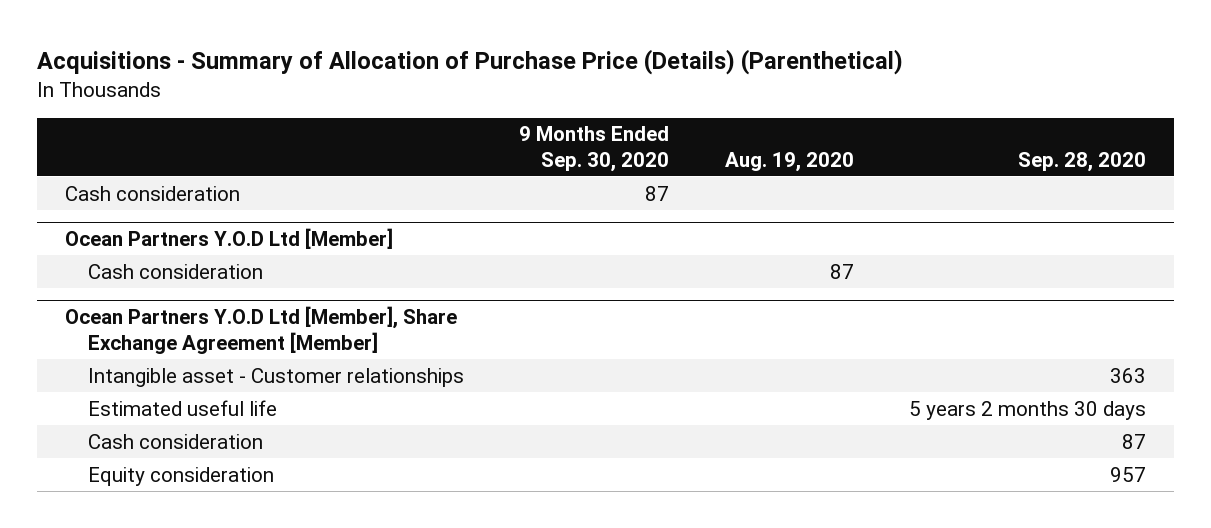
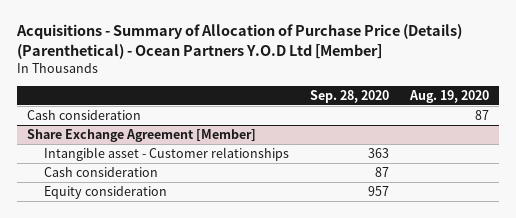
[37,49,904,76] Acquisitions - Summary of Allocation of Purchase Price (Details) (Parenthetical) -> [15,24,462,60] Acquisitions - Summary of Allocation of Purchase Price (Details) (Parenthetical) - Ocean Partners Y.O.D Ltd [Member]
[519,126,670,172] 9 Months Ended Sep. 30, 2020 -> none
[65,185,241,201] Cash consideration -> none
[65,228,394,250] Ocean Partners Y.O.D Ltd [Member] -> none
[65,306,458,354] Ocean Partners Y.O.D Ltd [Member], Share Exchange Agreement [Member] -> none
none -> [27,129,257,143] Share Exchange Agreement [Member]
[87,399,277,416] Estimated useful life -> none

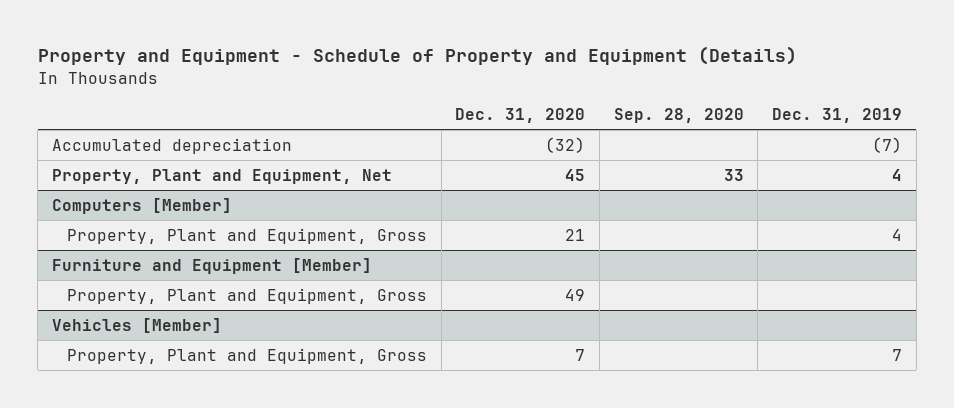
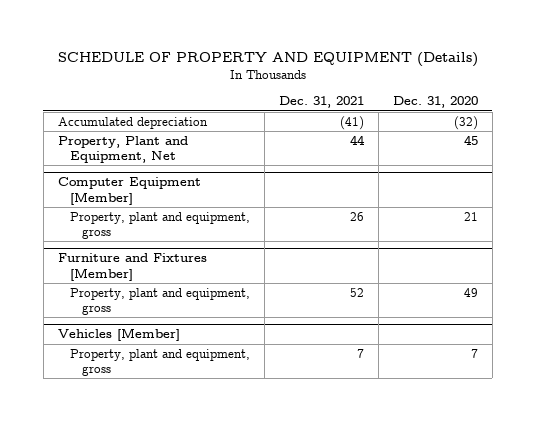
[37,46,797,66] Property and Equipment - Schedule of Property and Equipment (Details) -> [57,52,478,68] SCHEDULE OF PROPERTY AND EQUIPMENT (Details)
[613,108,744,124] Sep. 28, 2020 -> none
[772,108,903,124] Dec. 31, 2019 -> none
none -> [278,96,364,109] Dec. 31, 2021
[52,197,233,214] Computers [Member] -> [57,177,201,205] Computer Equipment [Member]
[67,227,428,244] Property, Plant and Equipment, Gross -> [69,211,250,240] Property, plant and equipment, gross
[52,257,373,274] Furniture and Equipment [Member] -> [57,253,207,281] Furniture and Fixtures [Member]
[67,287,428,304] Property, Plant and Equipment, Gross -> [69,287,250,316] Property, plant and equipment, gross
[67,347,428,364] Property, Plant and Equipment, Gross -> [69,348,250,377] Property, plant and equipment, gross

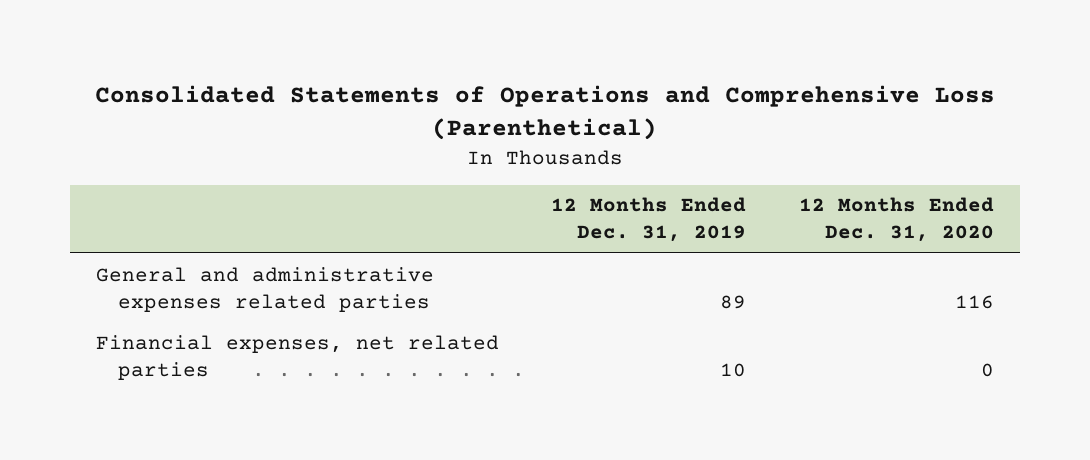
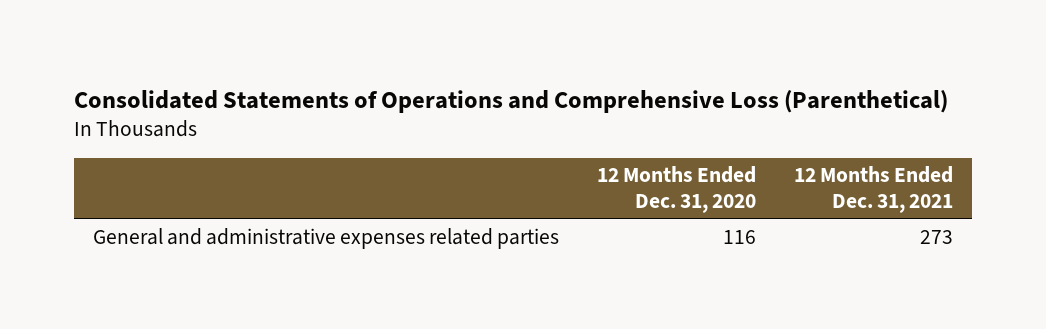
[551,197,747,243] 12 Months Ended Dec. 31, 2019 -> none
none -> [793,166,953,214] 12 Months Ended Dec. 31, 2021
[95,334,499,380] Financial expenses, net related parties -> none

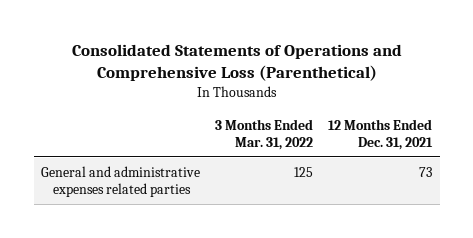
[596,166,756,214] 12 Months Ended Dec. 31, 2020 -> none
none -> [215,118,314,151] 3 Months Ended Mar. 31, 2022
[919,230,953,245] 273 -> [419,166,433,177] 73

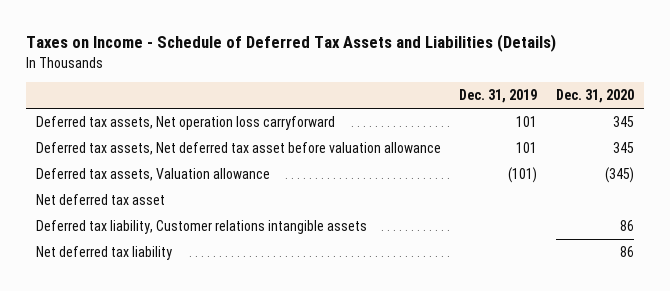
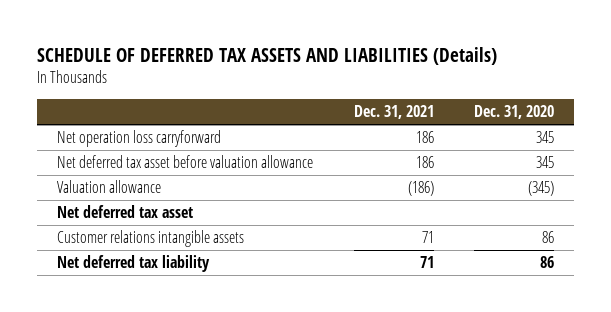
[26,34,557,53] Taxes on Income - Schedule of Deferred Tax Assets and Liabilities (Details) -> [37,46,498,65] SCHEDULE OF DEFERRED TAX ASSETS AND LIABILITIES (Details)
[459,88,538,103] Dec. 31, 2019 -> none
none -> [353,105,434,120] Dec. 31, 2021
[35,116,335,131] Deferred tax assets, Net operation loss carryforward -> [57,130,222,148] Net operation loss carryforward
[35,142,441,156] Deferred tax assets, Net deferred tax asset before valuation allowance -> [57,155,314,169] Net deferred tax asset before valuation allowance
[35,168,270,182] Deferred tax assets, Valuation allowance -> [57,180,162,194] Valuation allowance
[35,220,367,235] Deferred tax liability, Customer relations intangible assets -> [57,230,245,248] Customer relations intangible assets

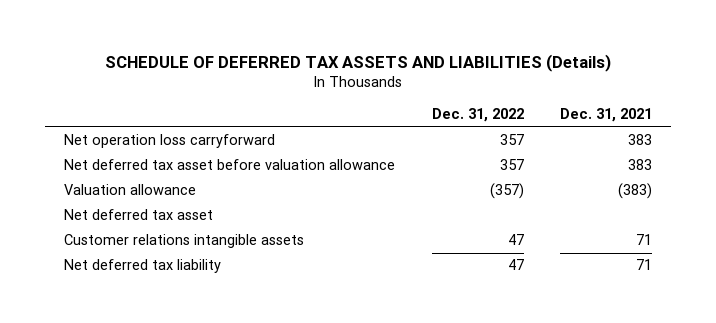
[473,105,554,120] Dec. 31, 2020 -> none
none -> [431,108,524,123] Dec. 31, 2022
[415,131,434,144] 186 -> [628,134,653,146] 383
[415,156,434,169] 186 -> [628,159,653,171] 383
[407,181,434,197] (186) -> [618,183,653,200] (383)

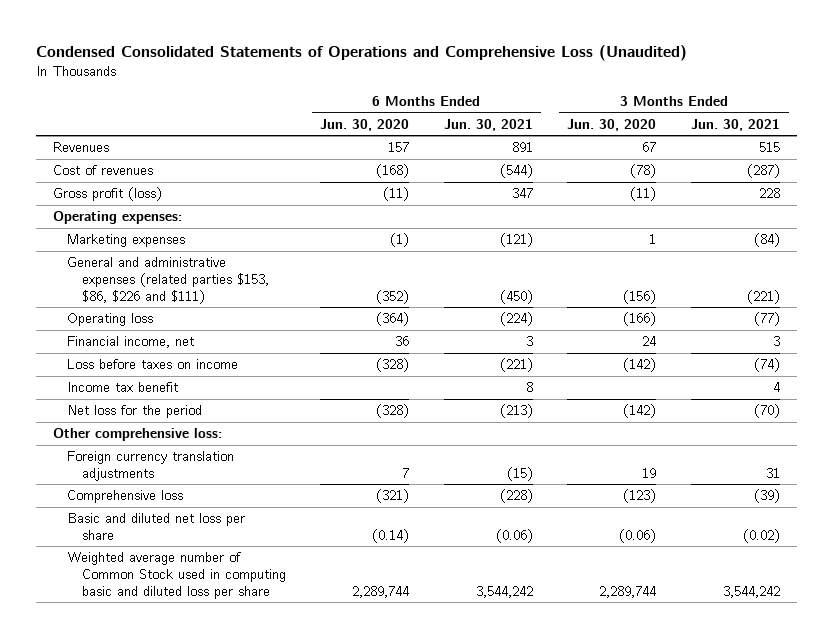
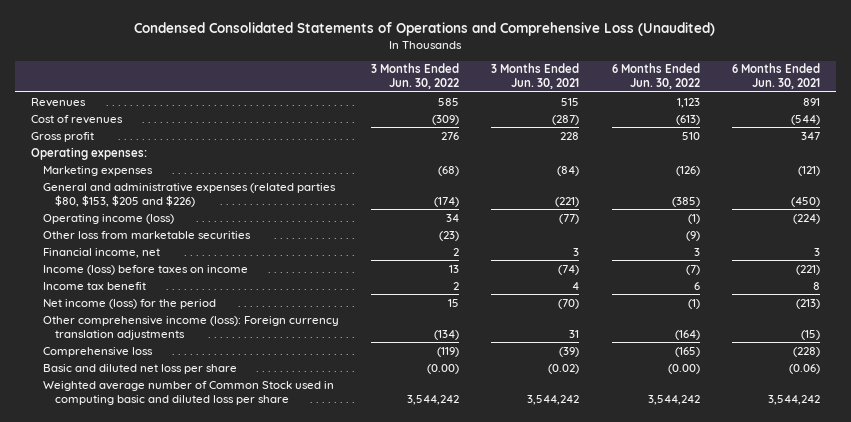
[320,118,410,131] Jun. 30, 2020 -> none
[567,118,657,131] Jun. 30, 2020 -> none
none -> [371,63,460,90] 3 Months Ended Jun. 30, 2022
none -> [611,63,700,90] 6 Months Ended Jun. 30, 2022
[53,187,163,202] Gross profit (loss) -> [31,131,95,142] Gross profit
[67,257,269,304] General and administrative expenses (related parties $153, $86, $226 and $111) -> [43,182,337,207] General and administrative expenses (related parties $80, $153, $205 and $226)
[67,313,154,327] Operating loss -> [43,213,175,224] Operating income (loss)
none -> [43,230,252,239] Other loss from marketable securities
[67,359,239,370] Loss before taxes on income -> [43,264,249,275] Income (loss) before taxes on income
[53,428,223,442] Other comprehensive loss: -> none
[67,405,203,419] Net loss for the period -> [43,298,217,309] Net income (loss) for the period
[67,451,235,481] Foreign currency translation adjustments -> [43,315,340,340] Other comprehensive income (loss): Foreign currency translation adjustments

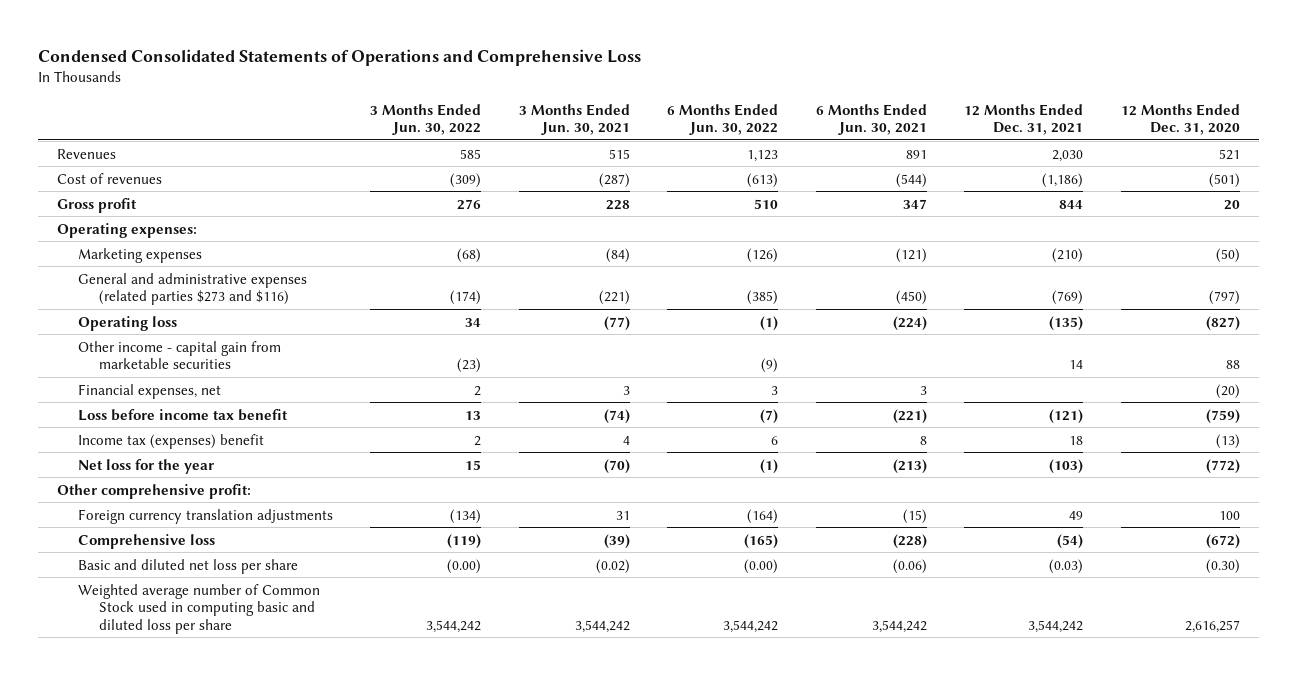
[134,22,716,37] Condensed Consolidated Statements of Operations and Comprehensive Loss (Unaudited) -> [38,48,642,66] Condensed Consolidated Statements of Operations and Comprehensive Loss
none -> [964,103,1084,136] 12 Months Ended Dec. 31, 2021
none -> [1121,103,1241,136] 12 Months Ended Dec. 31, 2020
[43,182,337,207] General and administrative expenses (related parties $80, $153, $205 and $226) -> [77,272,307,306] General and administrative expenses (related parties $273 and $116)
[43,213,175,224] Operating income (loss) -> [77,315,177,331] Operating loss
[43,230,252,239] Other loss from marketable securities -> [77,340,281,370] Other income - capital gain from marketable securities
[43,247,161,258] Financial income, net -> [77,383,221,399] Financial expenses, net
[43,264,249,275] Income (loss) before taxes on income -> [77,408,288,421] Loss before income tax benefit
[43,281,147,290] Income tax benefit -> [77,433,264,449] Income tax (expenses) benefit
[43,298,217,309] Net income (loss) for the period -> [77,458,214,474] Net loss for the year
none -> [56,483,251,499] Other comprehensive profit:
[43,315,340,340] Other comprehensive income (loss): Foreign currency translation adjustments -> [77,508,333,524] Foreign currency translation adjustments

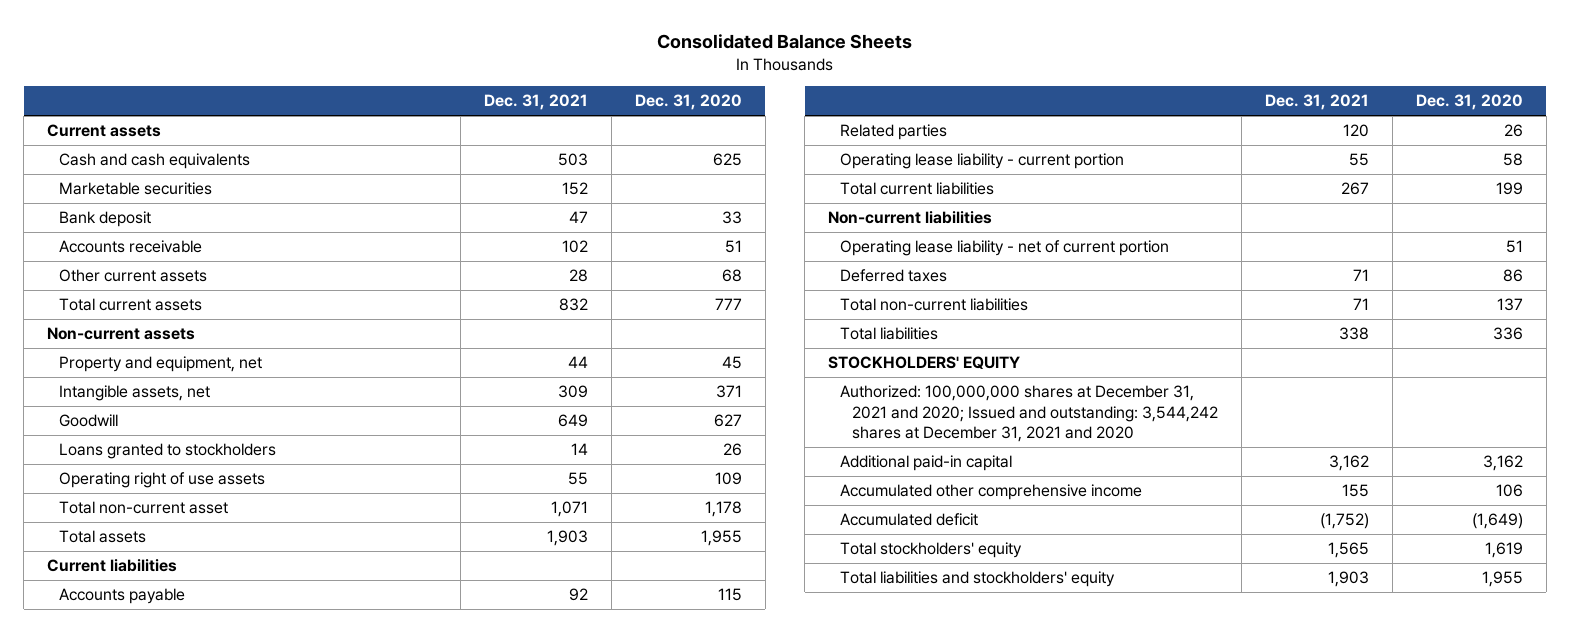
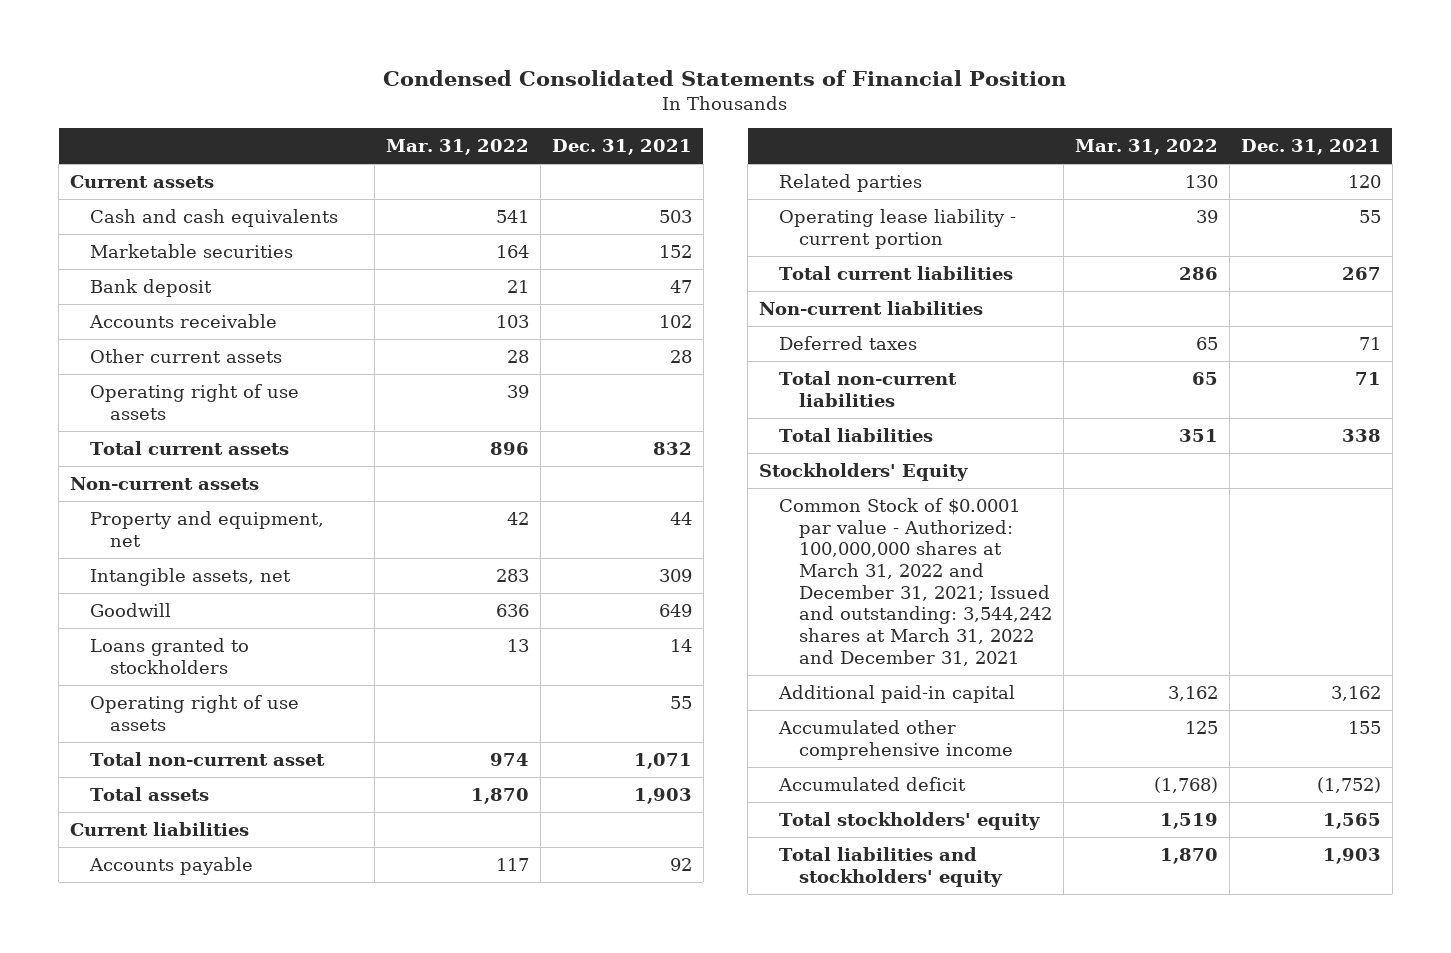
[656,34,912,50] Consolidated Balance Sheets -> [383,70,1067,87] Condensed Consolidated Statements of Financial Position
[634,94,742,111] Dec. 31, 2020 -> none
none -> [385,139,529,156] Mar. 31, 2022
none -> [90,384,300,420] Operating right of use assets
[840,240,1170,257] Operating lease liability - net of current portion -> none
[828,356,1021,370] STOCKHOLDERS' EQUITY -> [759,463,969,482] Stockholders' Equity
[840,385,1218,443] Authorized: 100,000,000 shares at December 31, 2021 and 2020; Issued and outstanding: 3,544,242 shares at December 31, 2021 and 2020 -> [779,498,1053,666] Common Stock of $0.0001 par value - Authorized: 100,000,000 shares at March 31, 2022 and December 31, 2021; Issued and outstanding: 3,544,242 shares at March 31, 2022 and December 31, 2021

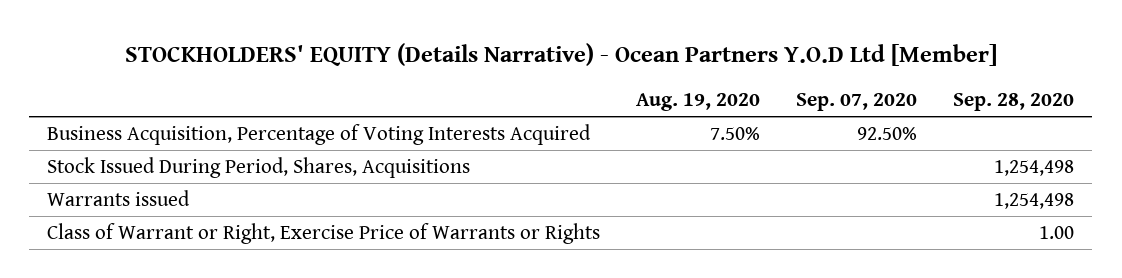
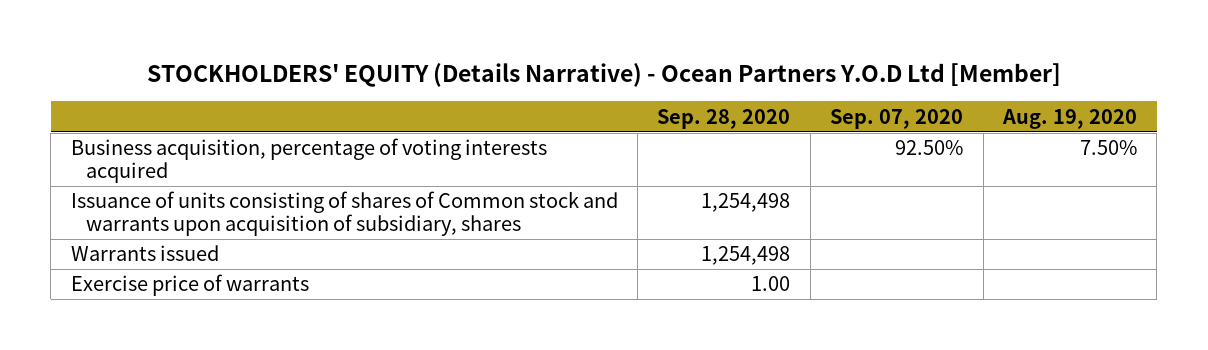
[47,124,592,146] Business Acquisition, Percentage of Voting Interests Acquired -> [70,138,547,184] Business acquisition, percentage of voting interests acquired
[47,157,471,179] Stock Issued During Period, Shares, Acquisitions -> [70,191,618,237] Issuance of units consisting of shares of Common stock and warrants upon acquisition of subsidiary, shares
[47,223,601,245] Class of Warrant or Right, Exercise Price of Warrants or Rights -> [70,274,309,297] Exercise price of warrants

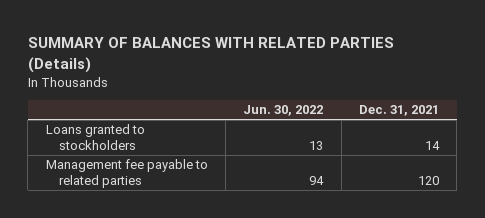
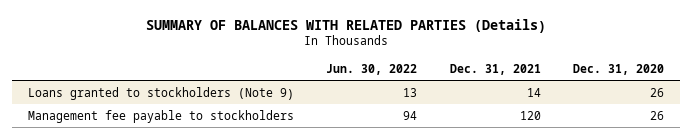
none -> [573,63,665,75] Dec. 31, 2020
[45,124,145,150] Loans granted to stockholders -> [28,86,295,100] Loans granted to stockholders (Note 9)
[45,159,208,188] Management fee payable to related parties -> [28,109,295,123] Management fee payable to stockholders

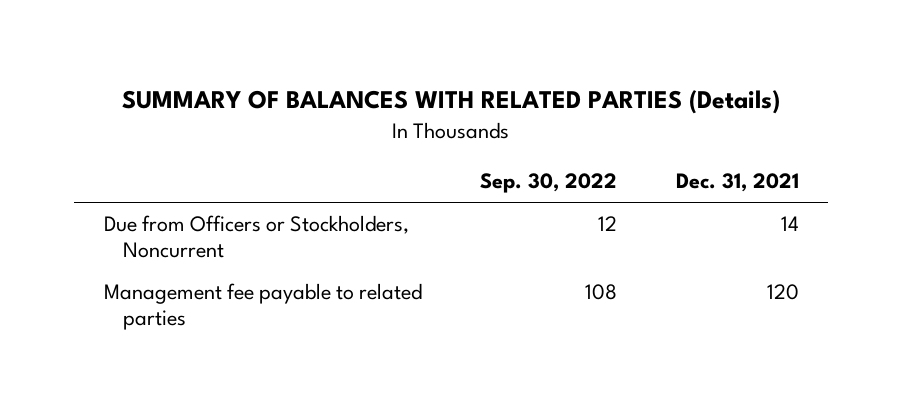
[326,63,418,75] Jun. 30, 2022 -> none
[573,63,665,75] Dec. 31, 2020 -> none
none -> [480,173,618,194] Sep. 30, 2022
[28,86,295,100] Loans granted to stockholders (Note 9) -> [103,215,409,258] Due from Officers or Stockholders, Noncurrent
[28,109,295,123] Management fee payable to stockholders -> [103,283,422,330] Management fee payable to related parties

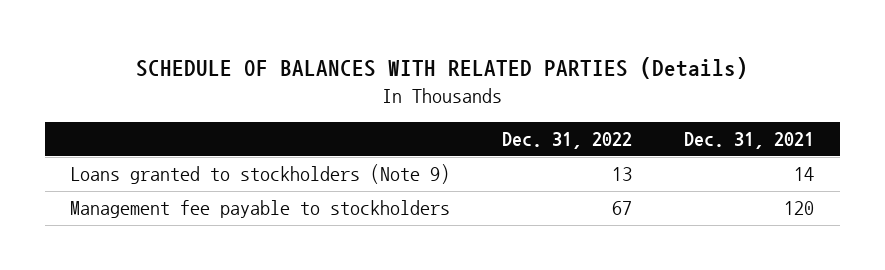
[122,90,781,115] SUMMARY OF BALANCES WITH RELATED PARTIES (Details) -> [136,57,749,80] SCHEDULE OF BALANCES WITH RELATED PARTIES (Details)
[480,173,618,194] Sep. 30, 2022 -> none
none -> [502,132,633,150] Dec. 31, 2022
[103,215,409,258] Due from Officers or Stockholders, Noncurrent -> [70,164,451,185] Loans granted to stockholders (Note 9)
[103,283,422,330] Management fee payable to related parties -> [70,200,451,219] Management fee payable to stockholders

